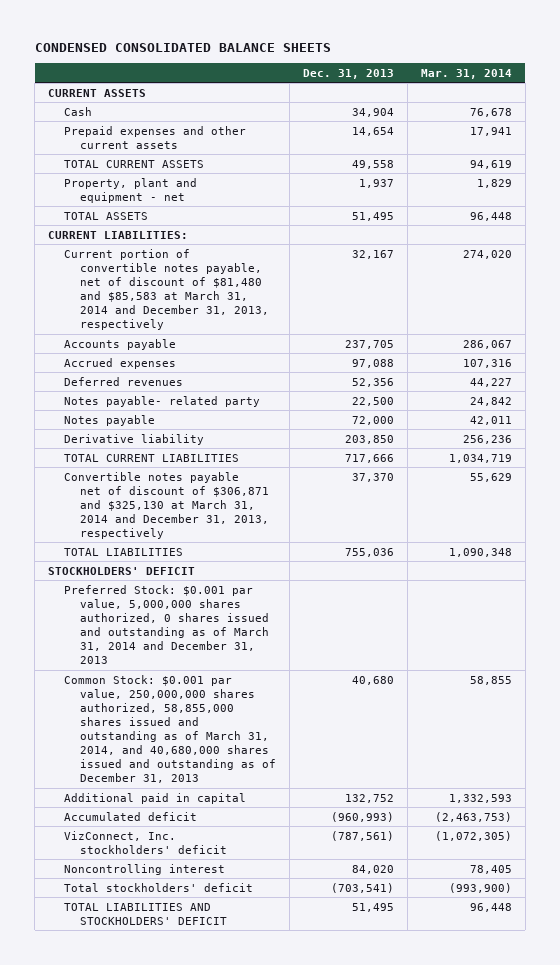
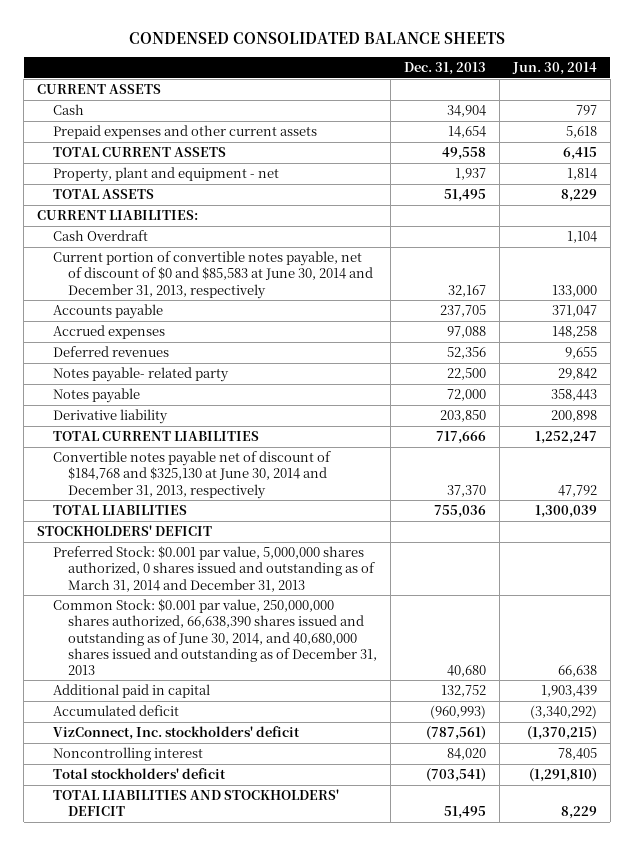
[420,68,512,79] Mar. 31, 2014 -> none
none -> [511,62,597,76] Jun. 30, 2014
none -> [52,230,148,242] Cash Overdraft
[64,248,269,331] Current portion of convertible notes payable, net of discount of $81,480 and $85,583 at March 31, 2014 and December 31, 2013, respectively -> [52,251,374,299] Current portion of convertible notes payable, net of discount of $0 and $85,583 at June 30, 2014 and December 31, 2013, respectively
[64,471,269,540] Convertible notes payable net of discount of $306,871 and $325,130 at March 31, 2014 and December 31, 2013, respectively -> [52,451,331,499] Convertible notes payable net of discount of $184,768 and $325,130 at June 30, 2014 and December 31, 2013, respectively
[64,674,276,784] Common Stock: $0.001 par value, 250,000,000 shares authorized, 58,855,000 shares issued and outstanding as of March 31, 2014, and 40,680,000 shares issued and outstanding as of December 31, 2013 -> [52,599,378,676] Common Stock: $0.001 par value, 250,000,000 shares authorized, 66,638,390 shares issued and outstanding as of June 30, 2014, and 40,680,000 shares issued and outstanding as of December 31, 2013

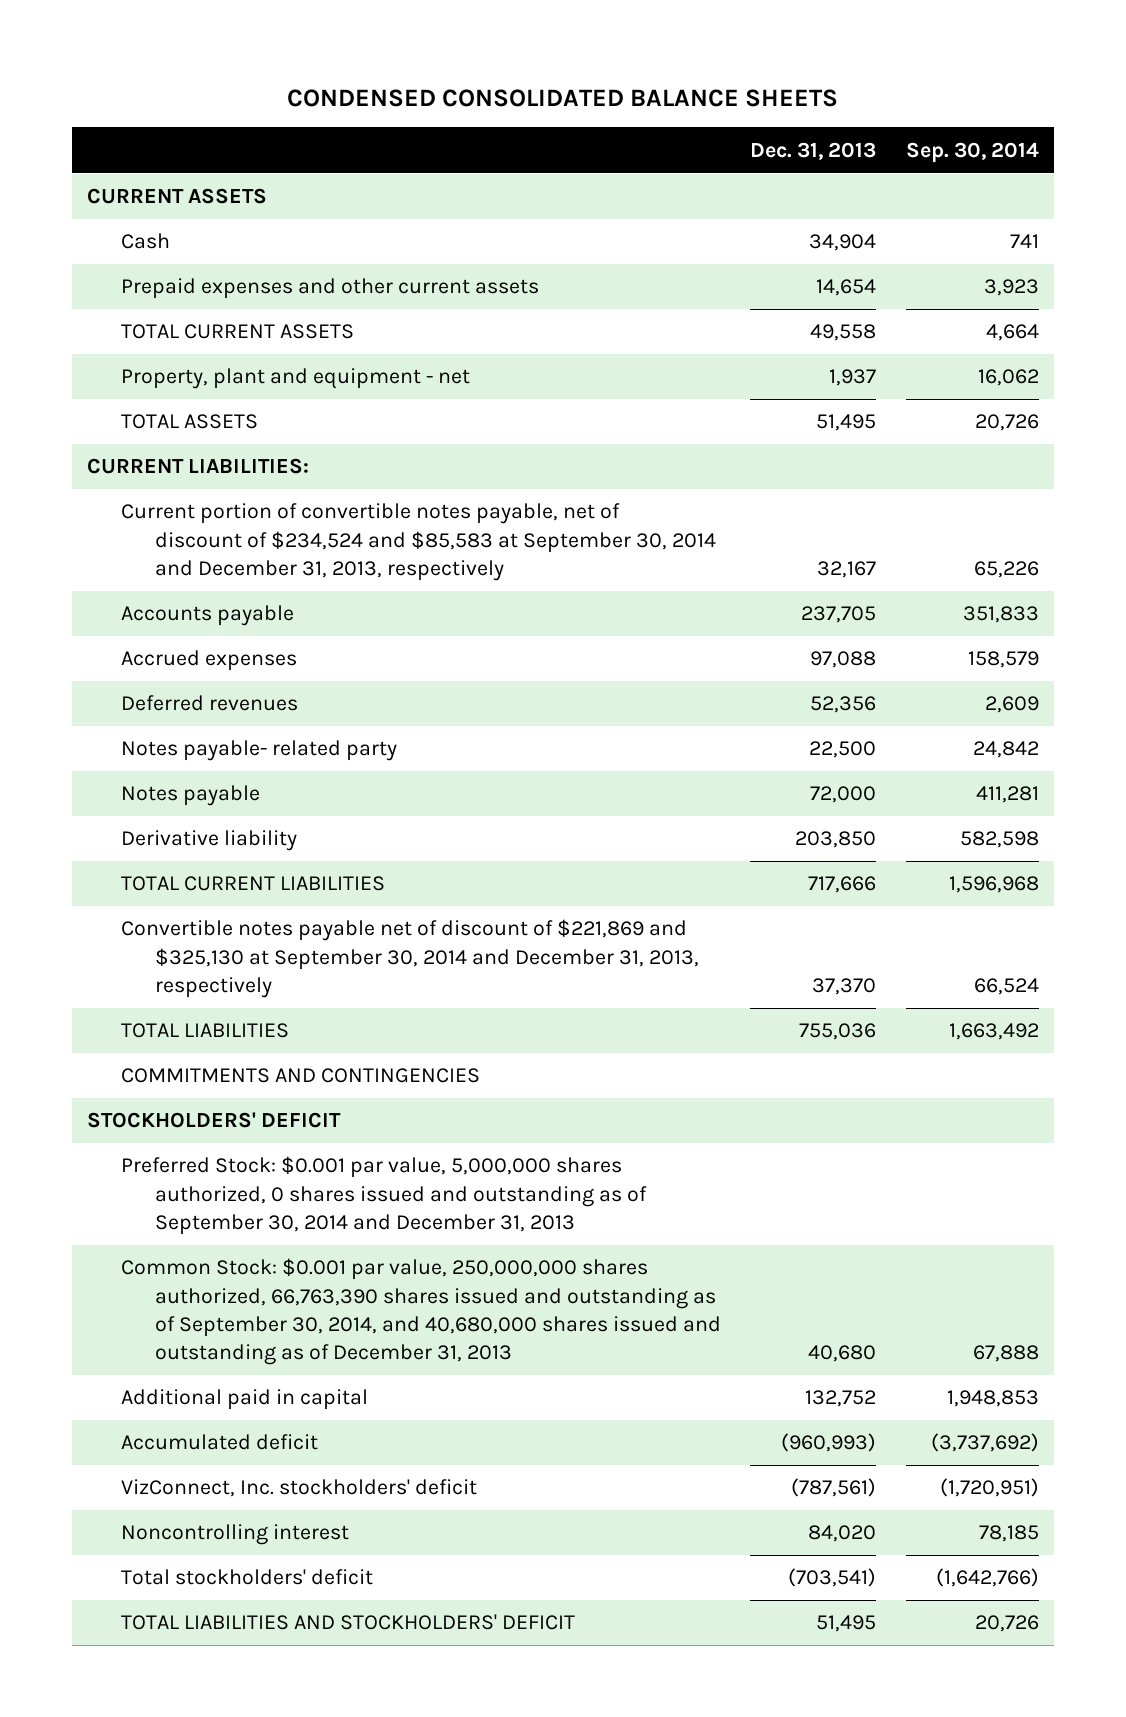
[511,62,597,76] Jun. 30, 2014 -> none
none -> [906,141,1040,163] Sep. 30, 2014
[52,230,148,242] Cash Overdraft -> none
[52,251,374,299] Current portion of convertible notes payable, net of discount of $0 and $85,583 at June 30, 2014 and December 31, 2013, respectively -> [120,503,716,581] Current portion of convertible notes payable, net of discount of $234,524 and $85,583 at September 30, 2014 and December 31, 2013, respectively
[52,451,331,499] Convertible notes payable net of discount of $184,768 and $325,130 at June 30, 2014 and December 31, 2013, respectively -> [120,919,699,998] Convertible notes payable net of discount of $221,869 and $325,130 at September 30, 2014 and December 31, 2013, respectively
none -> [120,1068,480,1084] COMMITMENTS AND CONTINGENCIES
[52,546,376,592] Preferred Stock: $0.001 par value, 5,000,000 shares authorized, 0 shares issued and outstanding as of March 31, 2014 and December 31, 2013 -> [120,1156,647,1235] Preferred Stock: $0.001 par value, 5,000,000 shares authorized, 0 shares issued and outstanding as of September 30, 2014 and December 31, 2013
[52,599,378,676] Common Stock: $0.001 par value, 250,000,000 shares authorized, 66,638,390 shares issued and outstanding as of June 30, 2014, and 40,680,000 shares issued and outstanding as of December 31, 2013 -> [120,1258,721,1366] Common Stock: $0.001 par value, 250,000,000 shares authorized, 66,763,390 shares issued and outstanding as of September 30, 2014, and 40,680,000 shares issued and outstanding as of December 31, 2013

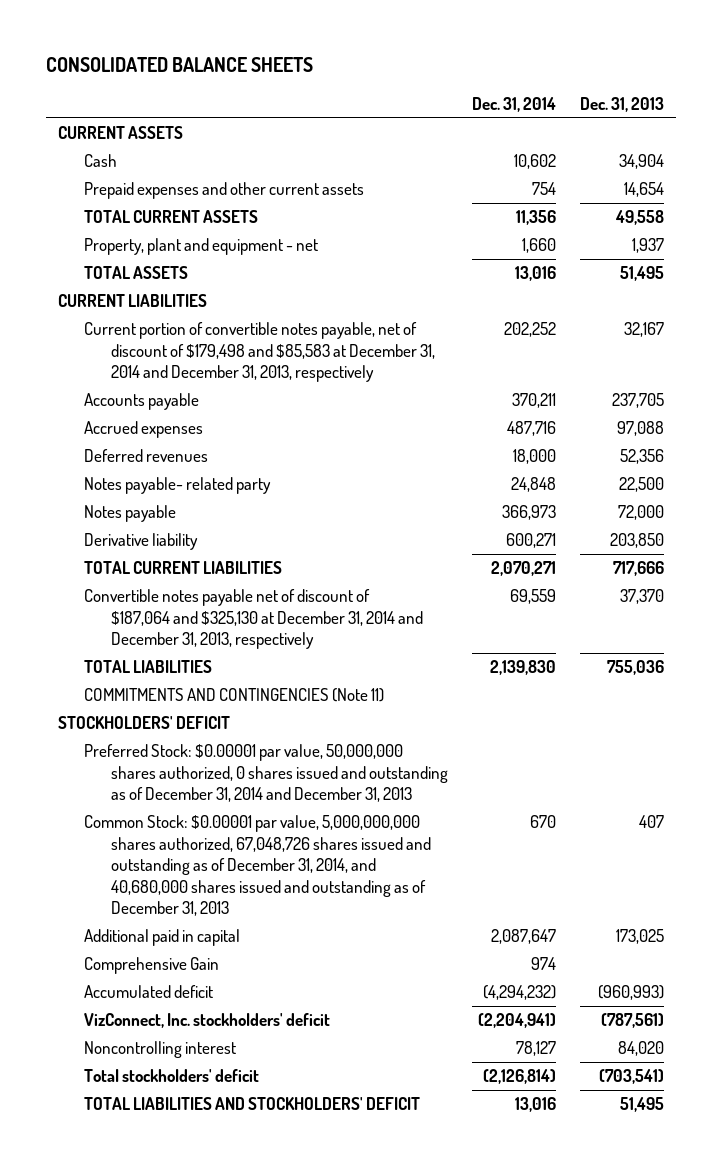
[287,88,839,107] CONDENSED CONSOLIDATED BALANCE SHEETS -> [45,57,313,73] CONSOLIDATED BALANCE SHEETS
[906,141,1040,163] Sep. 30, 2014 -> none
none -> [472,96,557,112] Dec. 31, 2014
[86,458,309,475] CURRENT LIABILITIES: -> [57,294,207,308] CURRENT LIABILITIES
[120,503,716,581] Current portion of convertible notes payable, net of discount of $234,524 and $85,583 at September 30, 2014 and December 31, 2013, respectively -> [84,322,435,383] Current portion of convertible notes payable, net of discount of $179,498 and $85,583 at December 31, 2014 and December 31, 2013, respectively
[120,919,699,998] Convertible notes payable net of discount of $221,869 and $325,130 at September 30, 2014 and December 31, 2013, respectively -> [84,589,423,650] Convertible notes payable net of discount of $187,064 and $325,130 at December 31, 2014 and December 31, 2013, respectively
[120,1068,480,1084] COMMITMENTS AND CONTINGENCIES -> [84,688,385,703] COMMITMENTS AND CONTINGENCIES (Note 11)
[120,1156,647,1235] Preferred Stock: $0.001 par value, 5,000,000 shares authorized, 0 shares issued and outstanding as of September 30, 2014 and December 31, 2013 -> [84,744,448,803] Preferred Stock: $0.00001 par value, 50,000,000 shares authorized, 0 shares issued and outstanding as of December 31, 2014 and December 31, 2013
[120,1258,721,1366] Common Stock: $0.001 par value, 250,000,000 shares authorized, 66,763,390 shares issued and outstanding as of September 30, 2014, and 40,680,000 shares issued and outstanding as of December 31, 2013 -> [84,815,431,917] Common Stock: $0.00001 par value, 5,000,000,000 shares authorized, 67,048,726 shares issued and outstanding as of December 31, 2014, and 40,680,000 shares issued and outstanding as of December 31, 2013
[808,1345,877,1363] 40,680 -> [639,815,665,829] 407
[805,1390,877,1408] 132,752 -> [616,929,665,945] 173,025
none -> [84,957,220,975] Comprehensive Gain

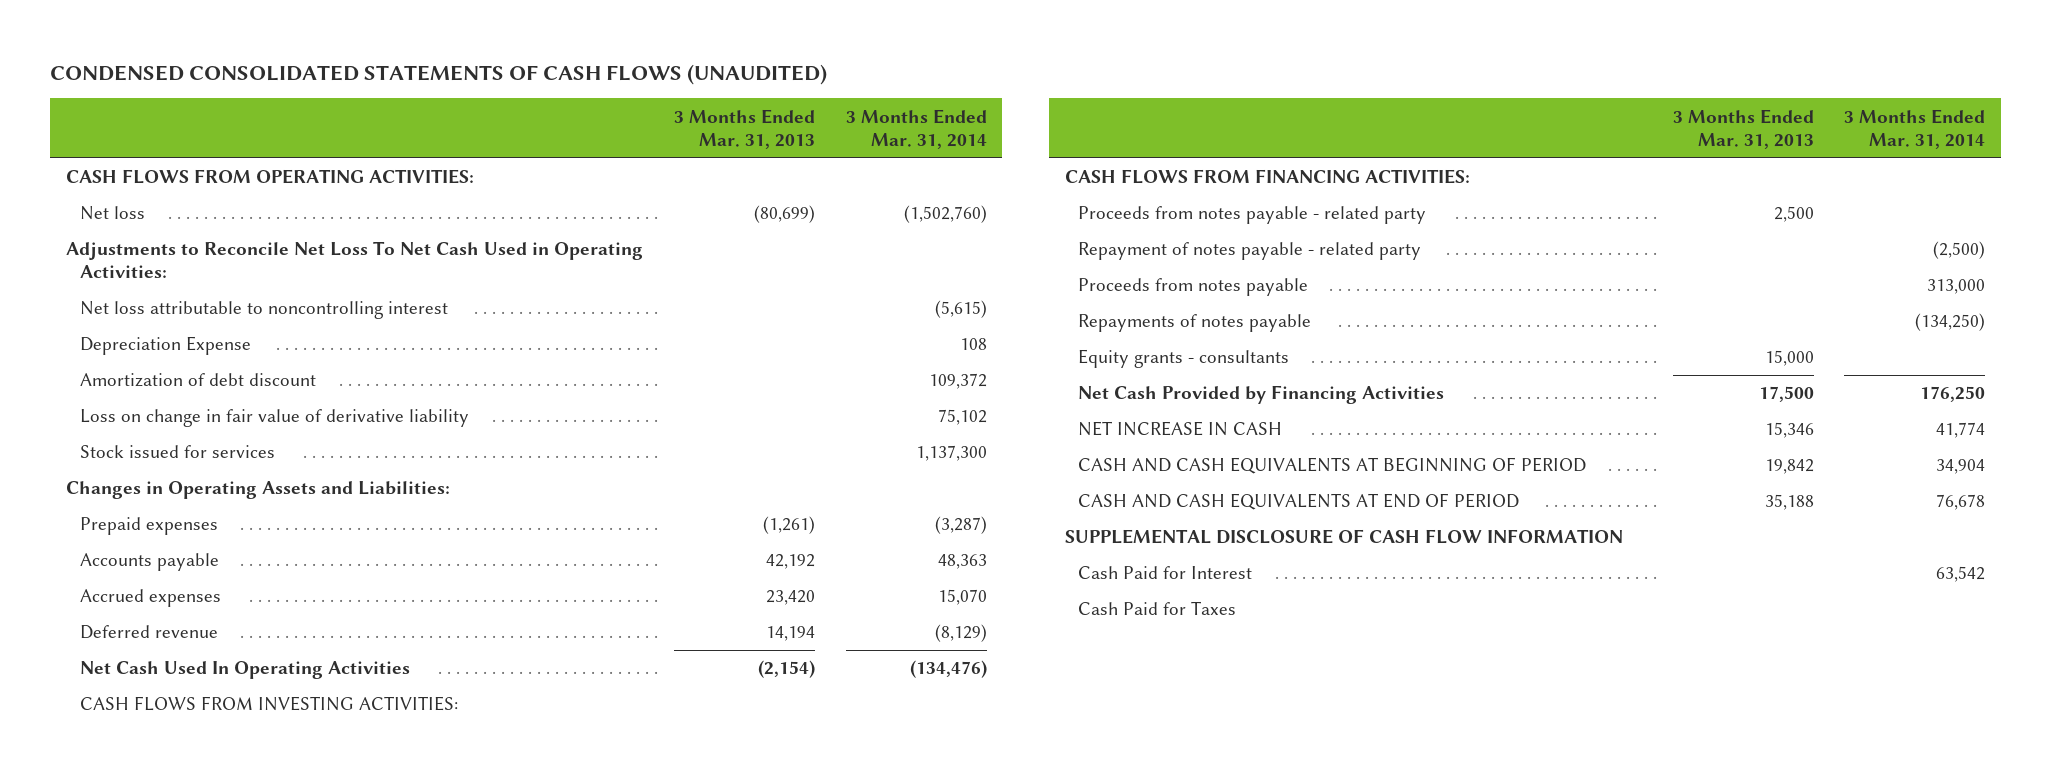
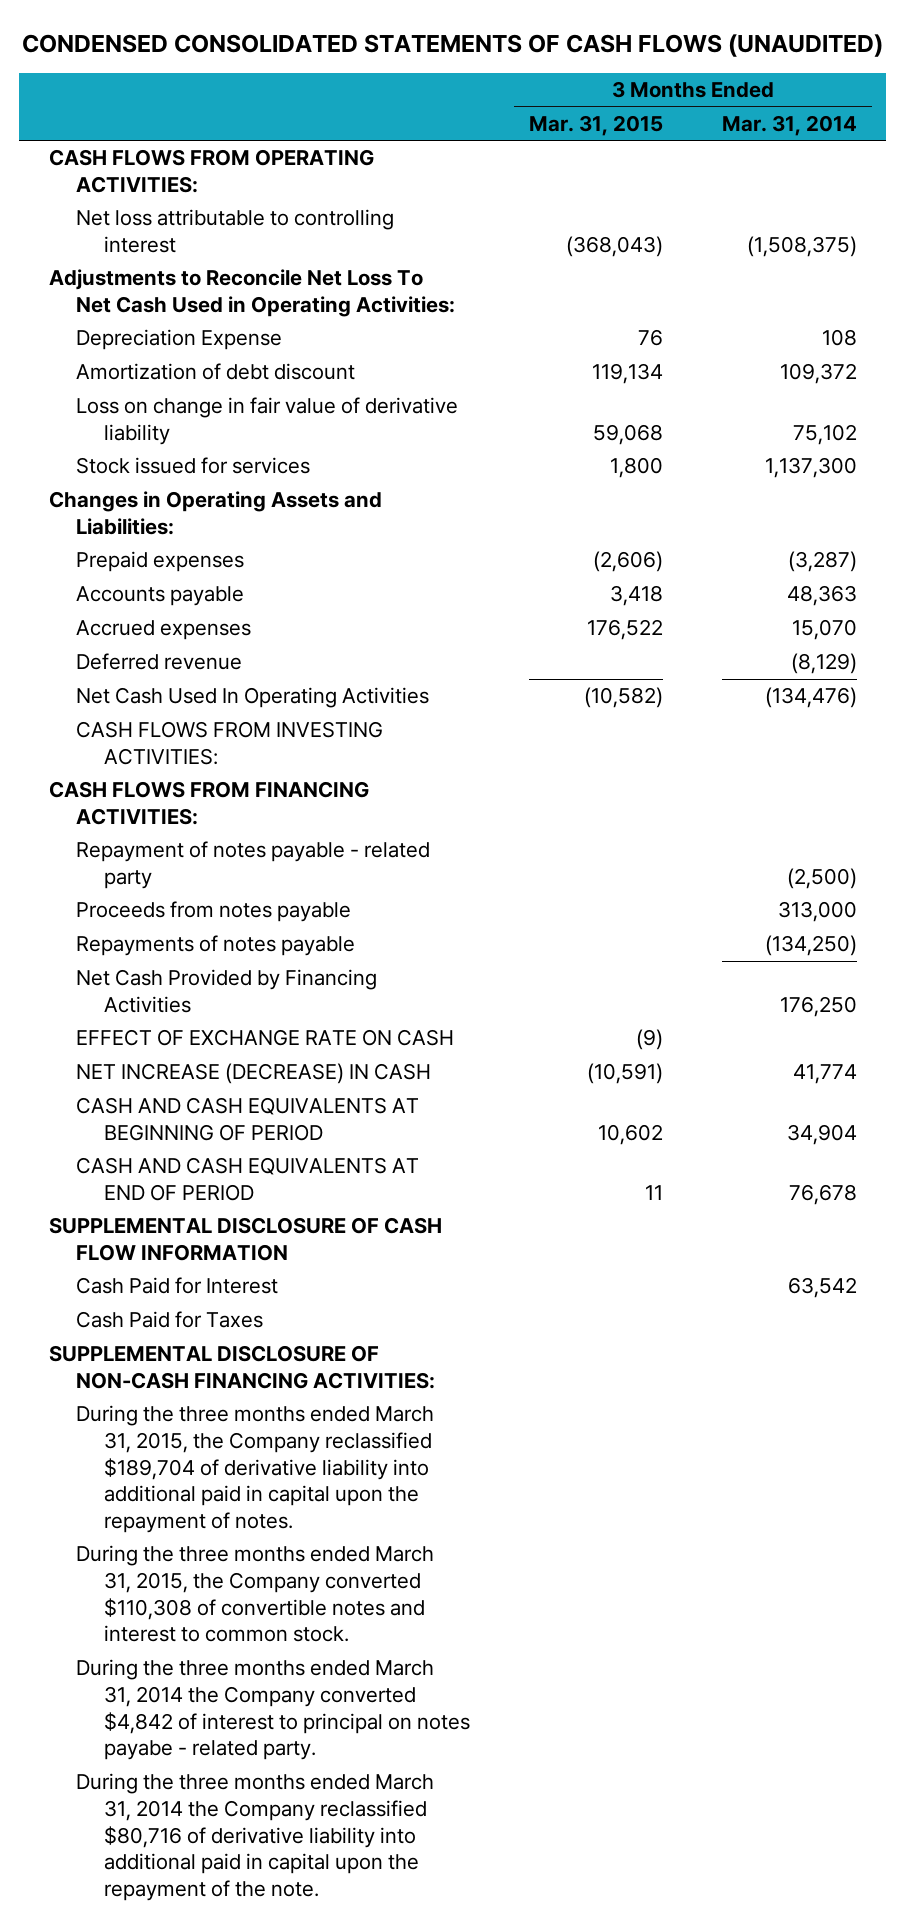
[673,108,815,149] 3 Months Ended Mar. 31, 2013 -> none
none -> [528,114,663,136] Mar. 31, 2015
[79,206,145,221] Net loss -> [76,209,395,253] Net loss attributable to controlling interest
[903,205,987,224] (1,502,760) -> [746,235,857,257] (1,508,375)
[79,301,448,320] Net loss attributable to noncontrolling interest -> none
[1078,206,1427,225] Proceeds from notes payable - related party -> none
[1078,349,1290,369] Equity grants - consultants -> none
none -> [76,1029,455,1047] EFFECT OF EXCHANGE RATE ON CASH
[1078,421,1283,437] NET INCREASE IN CASH -> [76,1063,432,1085] NET INCREASE (DECREASE) IN CASH
none -> [48,1345,436,1389] SUPPLEMENTAL DISCLOSURE OF NON-CASH FINANCING ACTIVITIES:
none -> [76,1405,435,1533] During the three months ended March 31, 2015, the Company reclassified $189,704 of derivative liability into additional paid in capital upon the repayment of notes.
none -> [76,1545,435,1643] During the three months ended March 31, 2015, the Company converted $110,308 of convertible notes and interest to common stock.
none -> [76,1659,470,1761] During the three months ended March 31, 2014 the Company converted $4,842 of interest to principal on notes payabe - related party.
none -> [76,1773,435,1901] During the three months ended March 31, 2014 the Company reclassified $80,716 of derivative liability into additional paid in capital upon the repayment of the note.

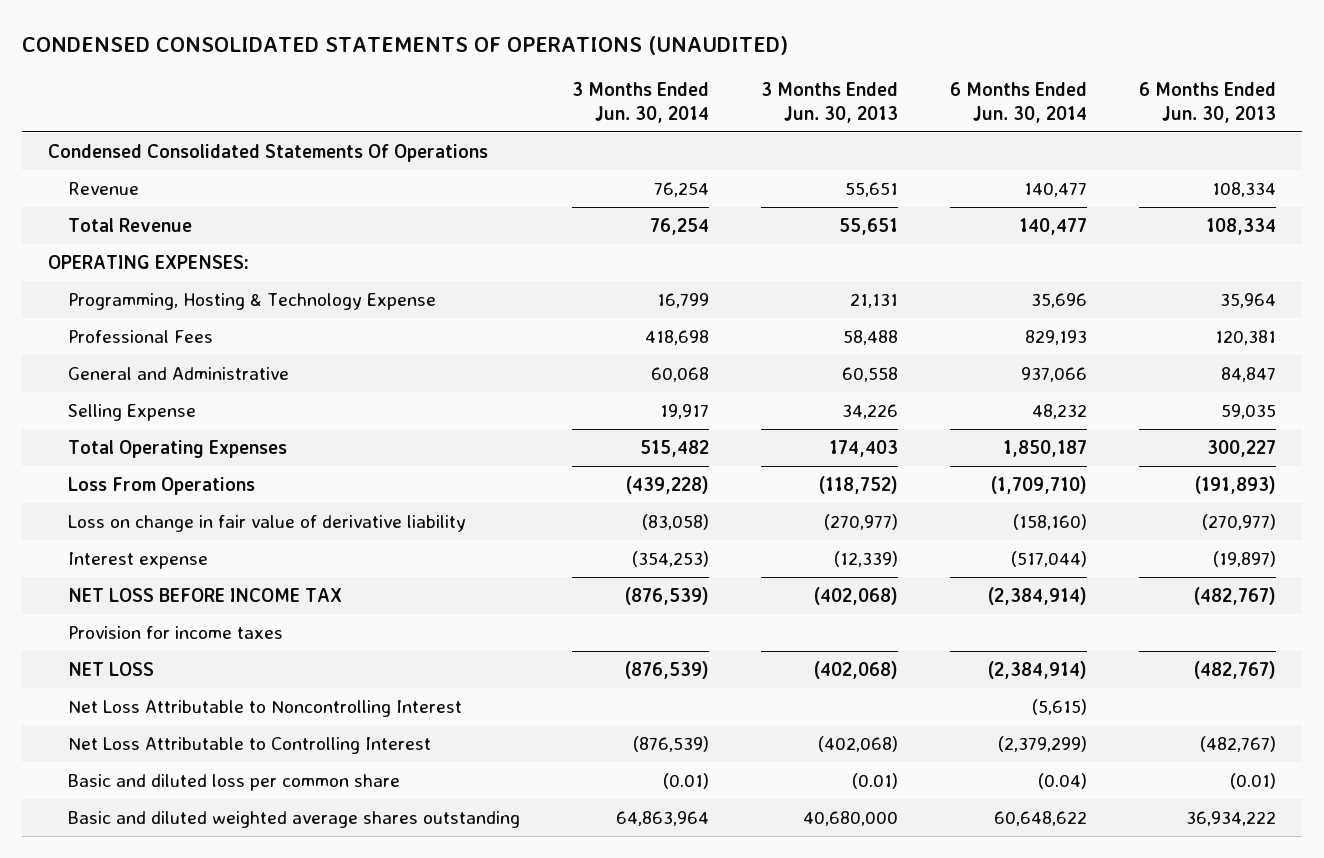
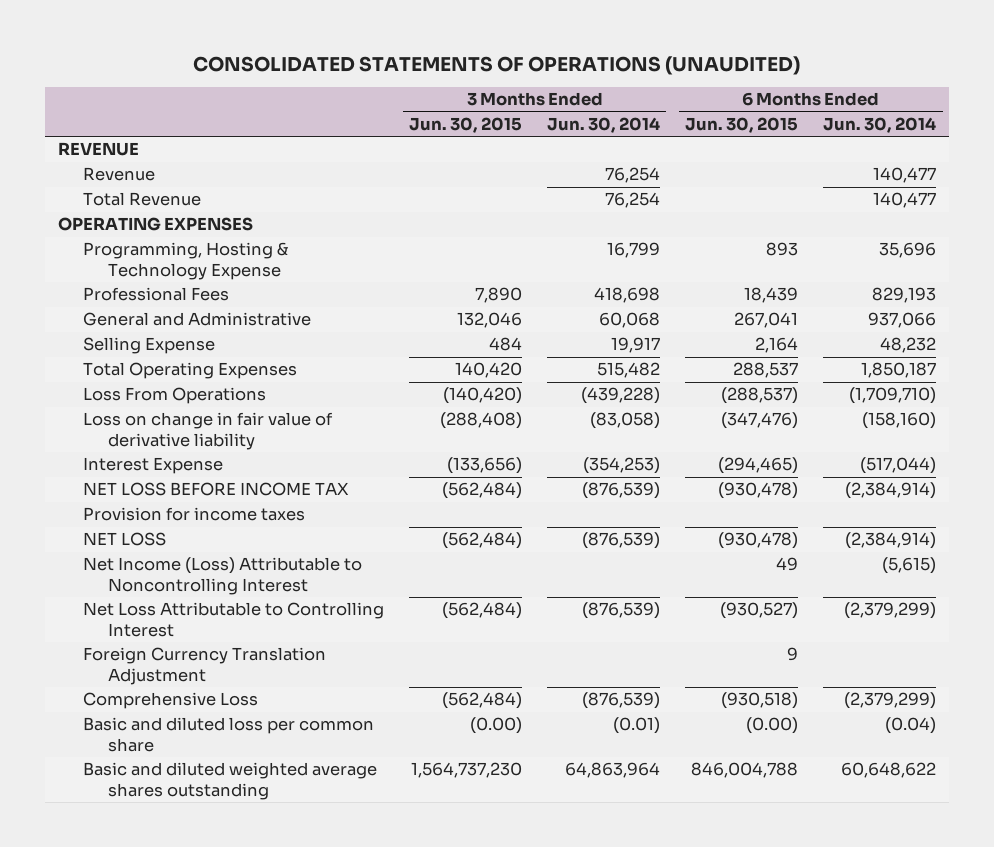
[22,36,789,56] CONDENSED CONSOLIDATED STATEMENTS OF OPERATIONS (UNAUDITED) -> [193,55,801,75] CONSOLIDATED STATEMENTS OF OPERATIONS (UNAUDITED)
[760,82,898,123] 3 Months Ended Jun. 30, 2013 -> none
[1138,82,1276,123] 6 Months Ended Jun. 30, 2013 -> none
none -> [409,116,523,133] Jun. 30, 2015
none -> [685,116,799,133] Jun. 30, 2015
[48,143,489,162] Condensed Consolidated Statements Of Operations -> none
none -> [57,142,139,157] REVENUE
[48,254,250,269] OPERATING EXPENSES: -> [57,217,253,232] OPERATING EXPENSES
[67,551,208,569] Interest expense -> [82,457,223,475] Interest Expense
[67,699,462,717] Net Loss Attributable to Noncontrolling Interest -> [82,557,362,595] Net Income (Loss) Attributable to Noncontrolling Interest
none -> [82,647,326,685] Foreign Currency Translation Adjustment
none -> [82,692,258,710] Comprehensive Loss

